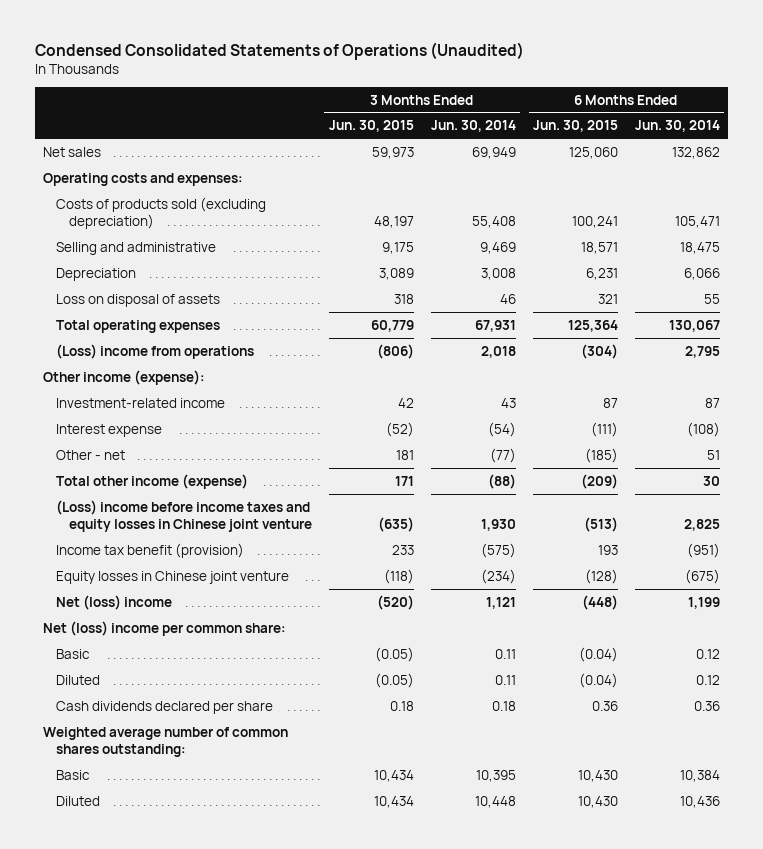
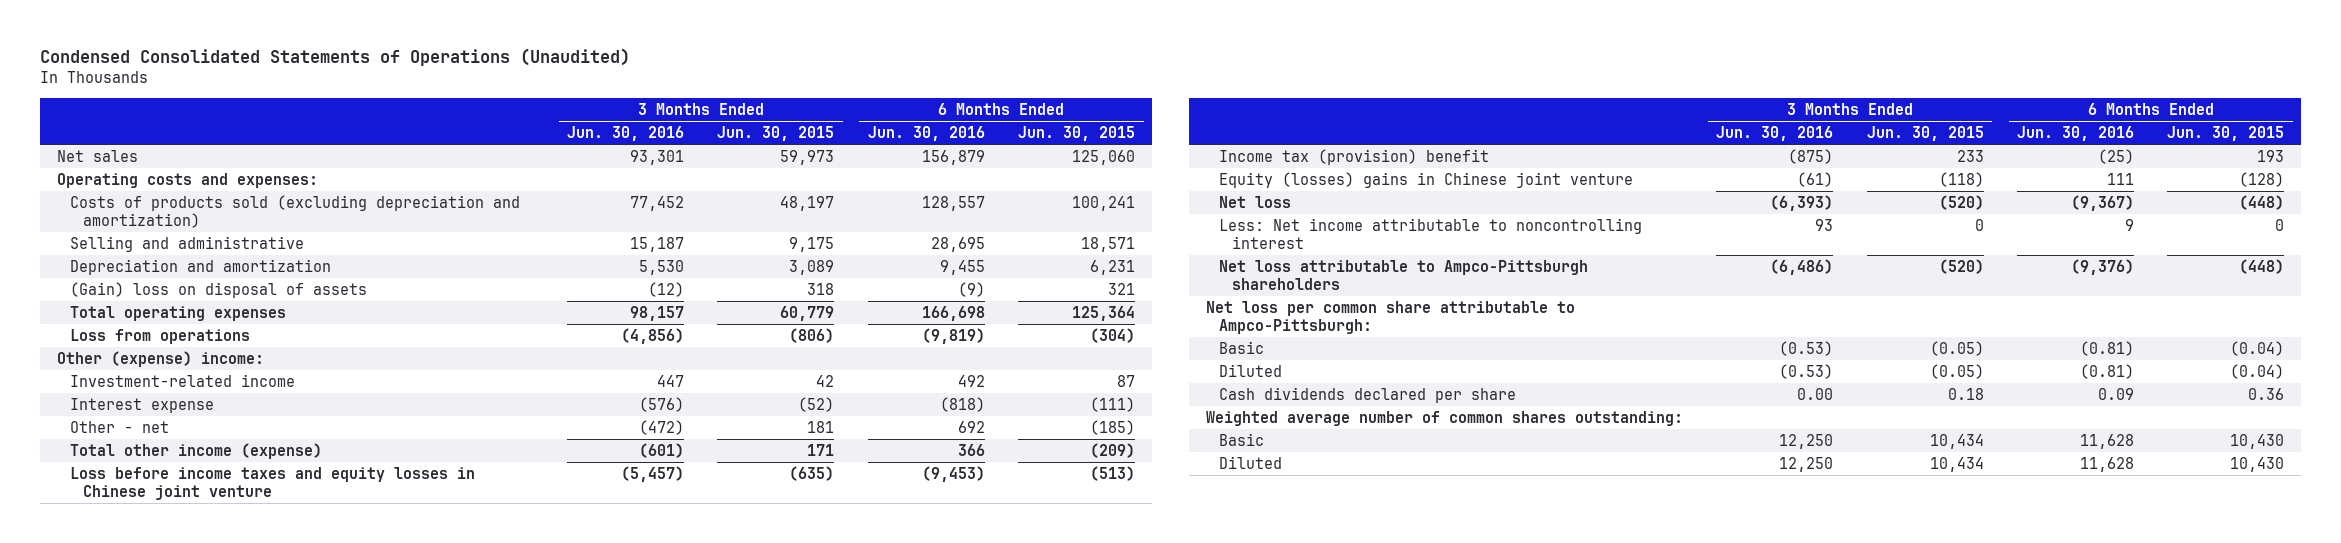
[430,120,516,133] Jun. 30, 2014 -> none
[634,120,720,133] Jun. 30, 2014 -> none
none -> [567,126,685,142] Jun. 30, 2016
none -> [867,126,985,142] Jun. 30, 2016
[56,196,267,230] Costs of products sold (excluding depreciation) -> [69,194,520,228] Costs of products sold (excluding depreciation and amortization)
[56,267,137,281] Depreciation -> [69,258,331,275] Depreciation and amortization
[56,293,221,307] Loss on disposal of assets -> [69,281,367,298] (Gain) loss on disposal of assets
[56,343,255,359] (Loss) income from operations -> [69,328,250,344] Loss from operations
[43,369,206,385] Other income (expense): -> [56,350,264,367] Other (expense) income:
[56,499,312,533] (Loss) income before income taxes and equity losses in Chinese joint venture -> [69,466,475,500] Loss before income taxes and equity losses in Chinese joint venture
[56,542,245,558] Income tax benefit (provision) -> [1218,148,1489,165] Income tax (provision) benefit
[56,570,290,584] Equity losses in Chinese joint venture -> [1218,171,1633,188] Equity (losses) gains in Chinese joint venture
none -> [1218,195,1291,208] Net loss
none -> [1218,217,1642,249] Less: Net income attributable to noncontrolling interest
[56,594,173,610] Net (loss) income -> [1218,259,1588,290] Net loss attributable to Ampco-Pittsburgh shareholders
[43,620,287,636] Net (loss) income per common share: -> [1205,300,1575,334] Net loss per common share attributable to Ampco-Pittsburgh:

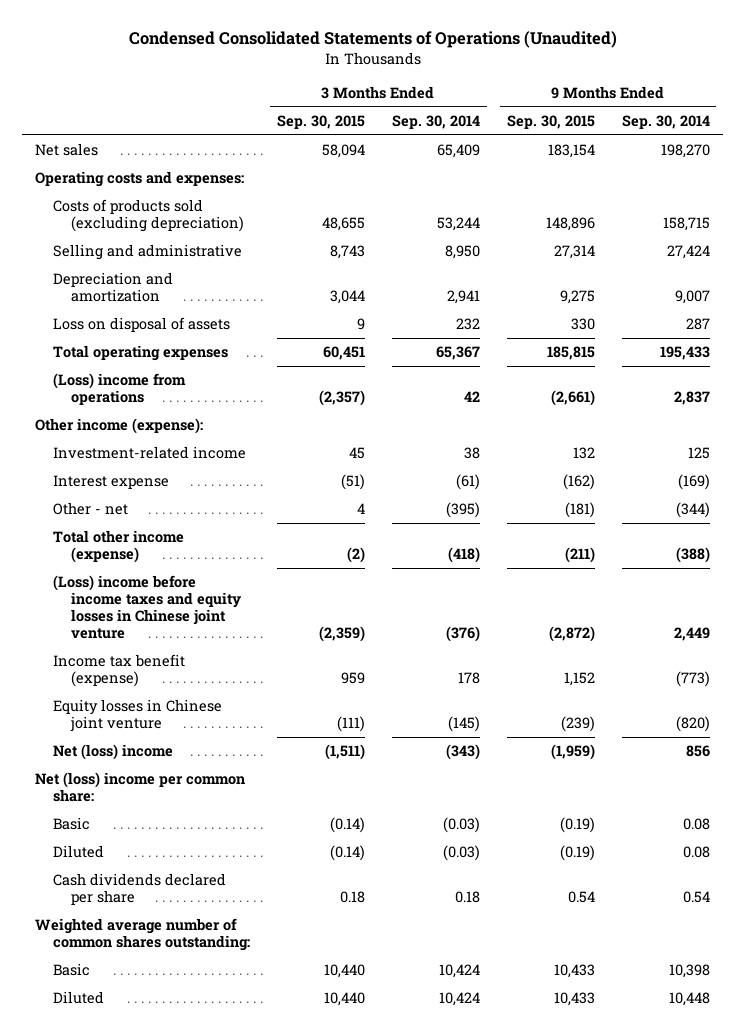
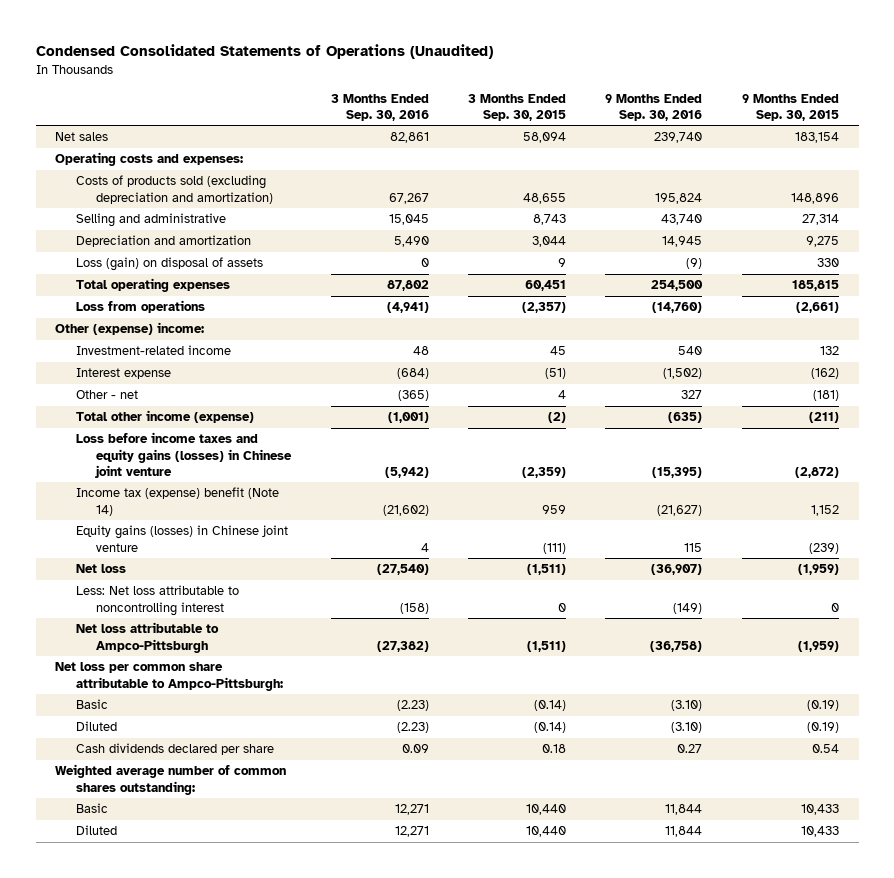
[391,115,480,130] Sep. 30, 2014 -> none
[621,115,710,130] Sep. 30, 2014 -> none
none -> [330,93,429,121] 3 Months Ended Sep. 30, 2016
none -> [605,93,703,121] 9 Months Ended Sep. 30, 2016
[52,199,244,233] Costs of products sold (excluding depreciation) -> [75,175,274,204] Costs of products sold (excluding depreciation and amortization)
[52,317,230,333] Loss on disposal of assets -> [75,257,263,272] Loss (gain) on disposal of assets
[52,373,186,406] (Loss) income from operations -> [75,300,205,314] Loss from operations
[35,418,204,435] Other income (expense): -> [55,322,205,336] Other (expense) income:
[52,575,241,640] (Loss) income before income taxes and equity losses in Chinese joint venture -> [75,432,293,478] Loss before income taxes and equity gains (losses) in Chinese joint venture
[52,654,185,688] Income tax benefit (expense) -> [75,487,279,516] Income tax (expense) benefit (Note 14)
[52,699,222,733] Equity losses in Chinese joint venture -> [75,525,288,552] Equity gains (losses) in Chinese joint venture
none -> [75,564,126,574] Net loss
none -> [75,585,239,616] Less: Net loss attributable to noncontrolling interest
[52,744,173,761] Net (loss) income -> [75,622,219,653] Net loss attributable to Ampco-Pittsburgh
[35,772,246,803] Net (loss) income per common share: -> [55,662,283,691] Net loss per common share attributable to Ampco-Pittsburgh:

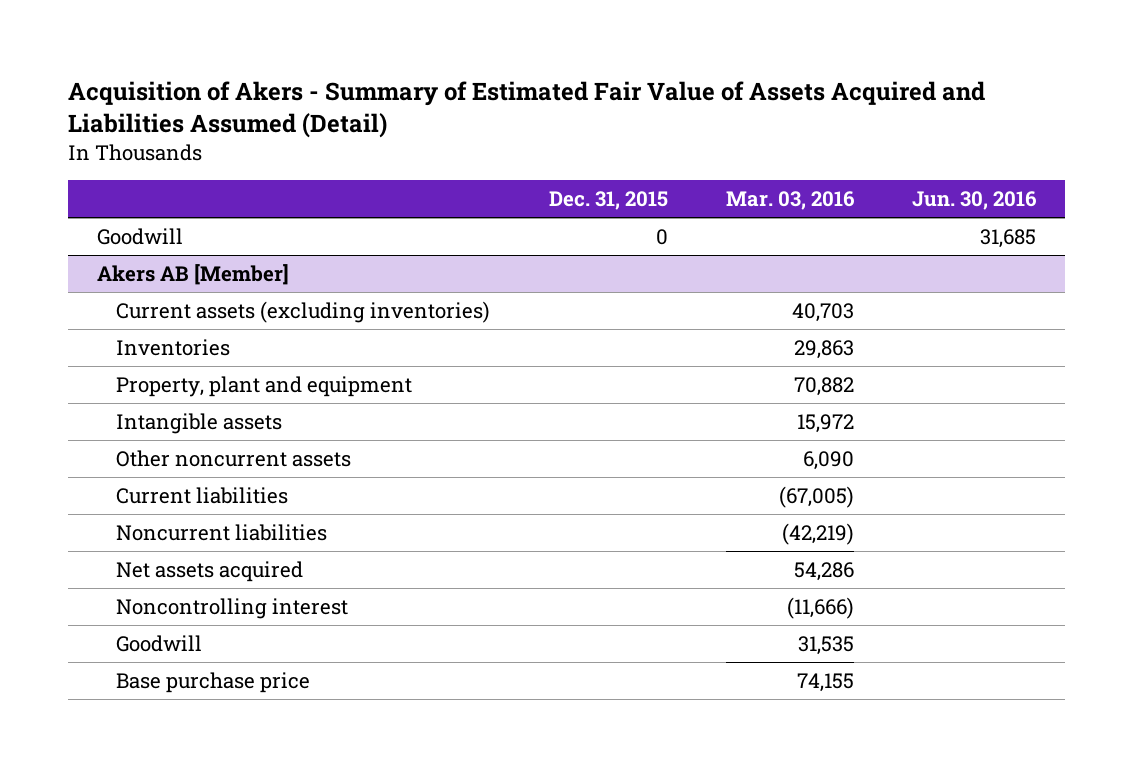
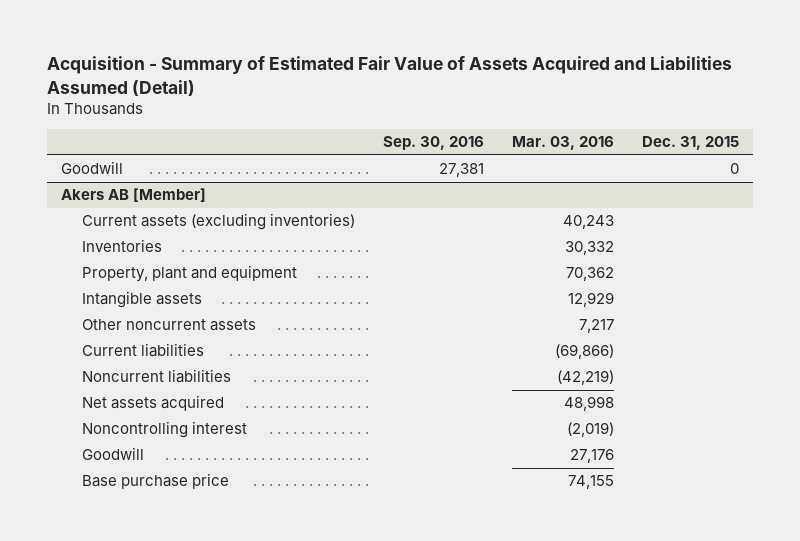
[67,80,985,138] Acquisition of Akers - Summary of Estimated Fair Value of Assets Acquired and Liabilities Assumed (Detail) -> [46,56,732,96] Acquisition - Summary of Estimated Fair Value of Assets Acquired and Liabilities Assumed (Detail)
[912,191,1038,211] Jun. 30, 2016 -> none
none -> [382,136,484,151] Sep. 30, 2016
[791,302,854,322] 40,703 -> [563,215,615,230] 40,243
[793,339,854,359] 29,863 -> [565,241,615,256] 30,332
[793,376,854,396] 70,882 -> [566,267,615,282] 70,362
[796,413,854,433] 15,972 -> [568,292,615,308] 12,929
[802,450,854,470] 6,090 -> [579,319,615,334] 7,217
[778,485,854,508] (67,005) -> [555,344,615,360] (69,866)
[793,561,854,581] 54,286 -> [564,396,615,412] 48,998
[786,596,854,619] (11,666) -> [567,422,615,438] (2,019)
[797,635,854,655] 31,535 -> [570,449,615,464] 27,176

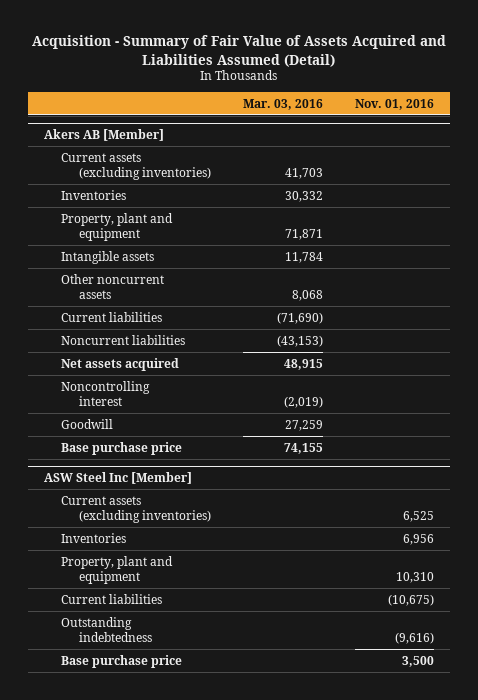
[46,56,732,96] Acquisition - Summary of Estimated Fair Value of Assets Acquired and Liabilities Assumed (Detail) -> [31,35,446,67] Acquisition - Summary of Fair Value of Assets Acquired and Liabilities Assumed (Detail)
[382,136,484,151] Sep. 30, 2016 -> none
[642,136,740,151] Dec. 31, 2015 -> none
none -> [354,98,434,110] Nov. 01, 2016
[60,161,123,175] Goodwill -> none
[563,215,615,230] 40,243 -> [284,167,323,179] 41,703
[566,267,615,282] 70,362 -> [284,228,323,240] 71,871
[568,292,615,308] 12,929 -> [284,251,323,263] 11,784
[579,319,615,334] 7,217 -> [291,289,323,301] 8,068
[555,344,615,360] (69,866) -> [276,311,323,324] (71,690)
[557,370,615,386] (42,219) -> [276,334,323,347] (43,153)
[564,396,615,412] 48,998 -> [283,358,323,370] 48,915
[570,449,615,464] 27,176 -> [284,419,323,431] 27,259
none -> [44,472,193,485] ASW Steel Inc [Member]
none -> [61,495,211,523] Current assets (excluding inventories)
none -> [61,532,127,543] Inventories
none -> [61,555,174,584] Property, plant and equipment
none -> [61,593,163,604] Current liabilities
none -> [61,616,152,642] Outstanding indebtedness
none -> [61,654,183,668] Base purchase price

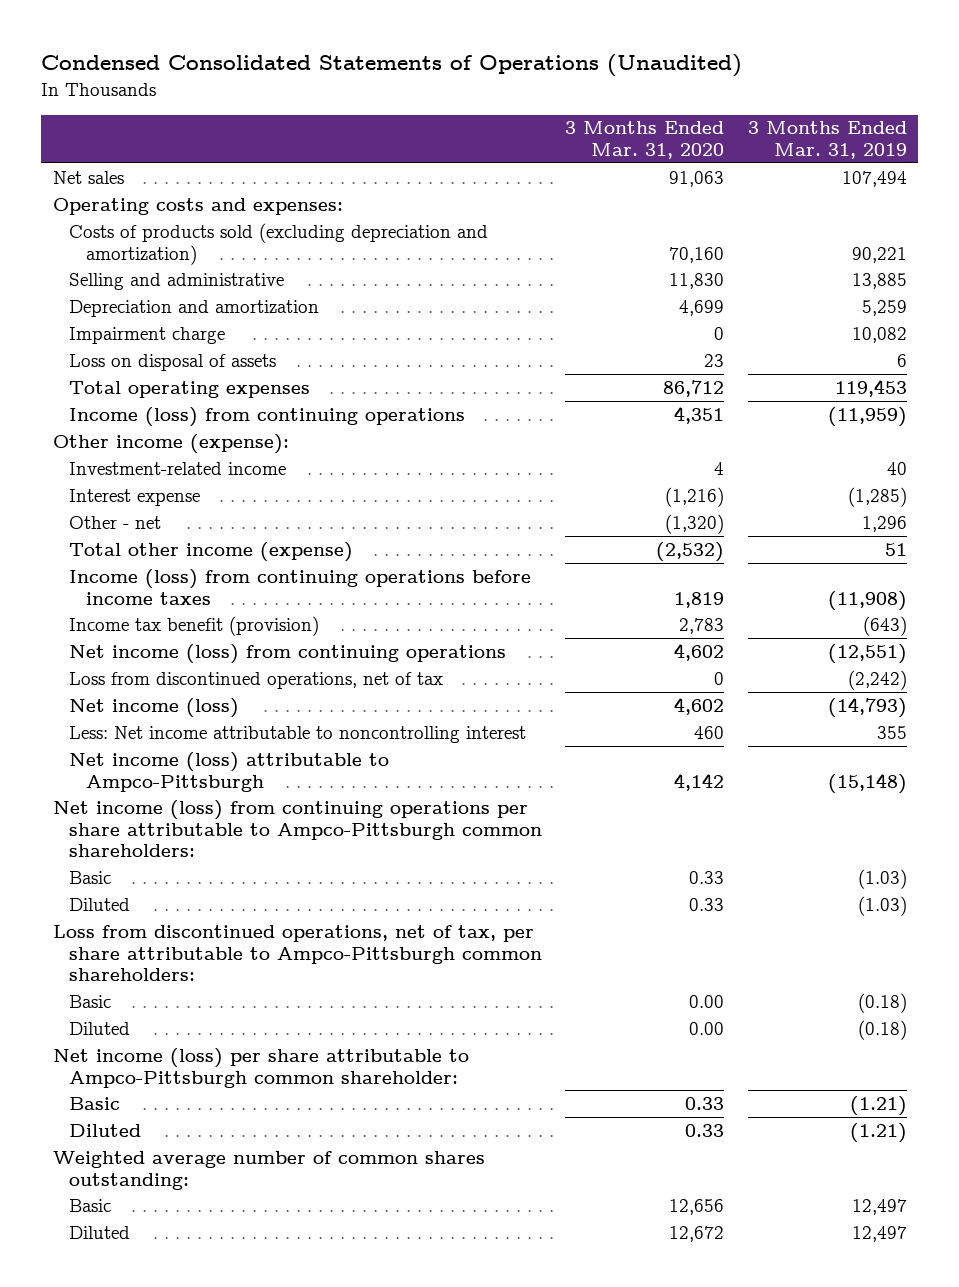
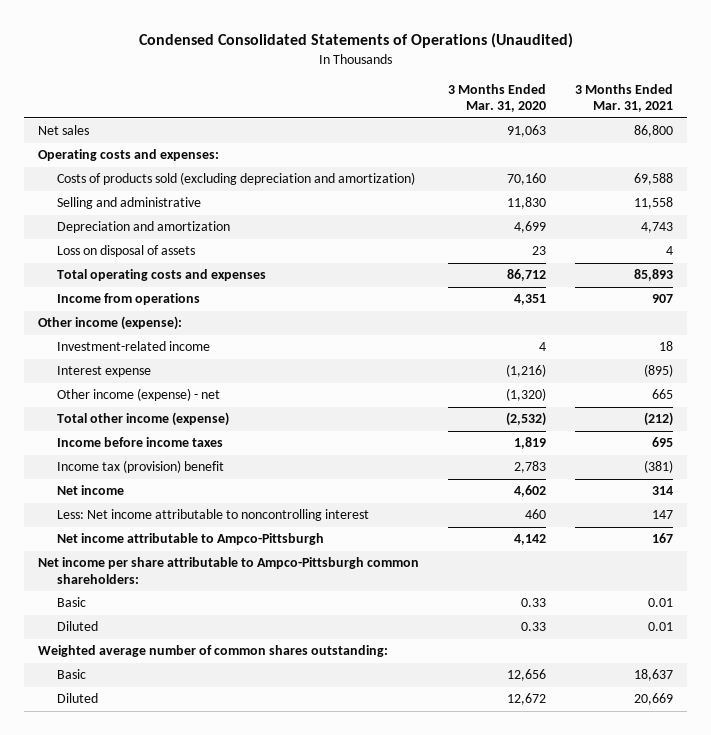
[747,121,907,160] 3 Months Ended Mar. 31, 2019 -> none
none -> [574,83,673,113] 3 Months Ended Mar. 31, 2021
[69,326,226,344] Impairment charge -> none
[69,380,311,398] Total operating expenses -> [57,269,267,282] Total operating costs and expenses
[69,406,466,427] Income (loss) from continuing operations -> [57,293,201,306] Income from operations
[69,515,162,529] Other - net -> [57,388,221,402] Other income (expense) - net
[69,643,507,664] Net income (loss) from continuing operations -> none
[69,671,444,689] Loss from discontinued operations, net of tax -> none
[69,568,532,605] Income (loss) from continuing operations before income taxes -> [57,437,224,448] Income before income taxes
[69,615,320,636] Income tax benefit (provision) -> [57,460,225,474] Income tax (provision) benefit
[69,697,240,718] Net income (loss) -> [57,485,125,496] Net income
[69,870,112,884] Basic -> none
[69,897,131,911] Diluted -> none
[52,924,543,982] Loss from discontinued operations, net of tax, per share attributable to Ampco-Pittsburgh common shareholders: -> none
[69,994,112,1008] Basic -> none
[69,1021,131,1035] Diluted -> none
[52,1047,469,1088] Net income (loss) per share attributable to Ampco-Pittsburgh common shareholder: -> none
[69,751,390,792] Net income (loss) attributable to Ampco-Pittsburgh -> [57,533,325,546] Net income attributable to Ampco-Pittsburgh
[52,799,543,858] Net income (loss) from continuing operations per share attributable to Ampco-Pittsburgh common shareholders: -> [38,557,420,584] Net income per share attributable to Ampco-Pittsburgh common shareholders:

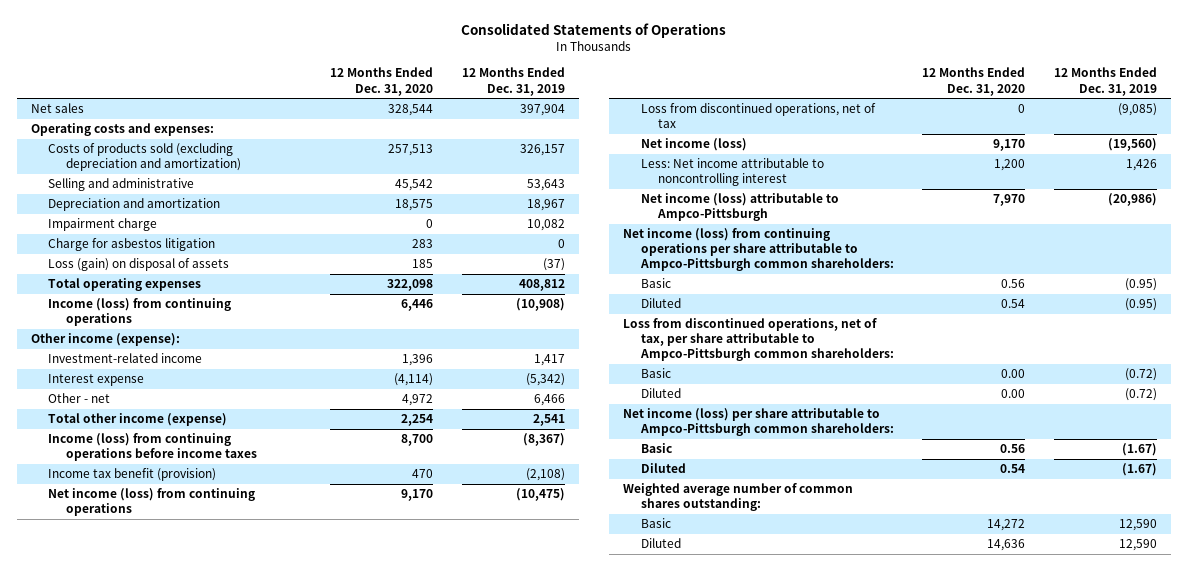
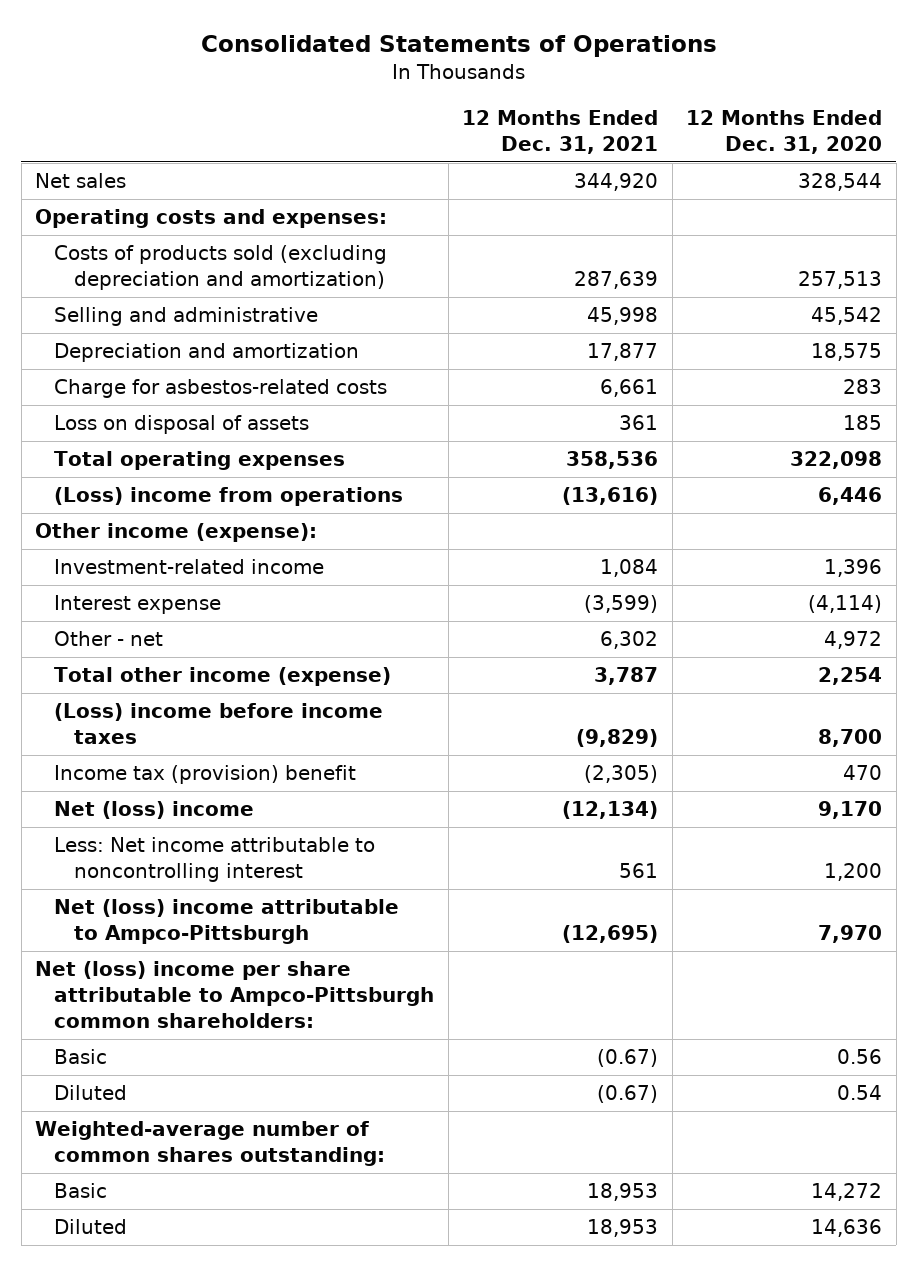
[461,67,565,96] 12 Months Ended Dec. 31, 2019 -> none
none -> [462,109,659,154] 12 Months Ended Dec. 31, 2021
[48,218,158,232] Impairment charge -> none
[48,238,216,252] Charge for asbestos litigation -> [54,379,388,399] Charge for asbestos-related costs
[48,258,230,272] Loss (gain) on disposal of assets -> [54,415,310,435] Loss on disposal of assets
[48,298,232,327] Income (loss) from continuing operations -> [54,487,404,507] (Loss) income from operations
[48,488,256,517] Net income (loss) from continuing operations -> none
[640,103,876,129] Loss from discontinued operations, net of tax -> none
[48,433,257,462] Income (loss) from continuing operations before income taxes -> [54,703,384,745] (Loss) income before income taxes
[48,468,217,482] Income tax benefit (provision) -> [54,765,357,785] Income tax (provision) benefit
[640,138,747,152] Net income (loss) -> [54,801,255,820] Net (loss) income
[623,228,894,272] Net income (loss) from continuing operations per share attributable to Ampco-Pittsburgh common shareholders: -> none
[640,278,671,289] Basic -> none
[640,298,681,309] Diluted -> none
[623,318,894,362] Loss from discontinued operations, net of tax, per share attributable to Ampco-Pittsburgh common shareholders: -> none
[640,368,671,379] Basic -> none
[640,388,681,399] Diluted -> none
[640,193,839,222] Net income (loss) attributable to Ampco-Pittsburgh -> [54,899,400,945] Net (loss) income attributable to Ampco-Pittsburgh
[623,408,894,437] Net income (loss) per share attributable to Ampco-Pittsburgh common shareholders: -> [35,961,435,1029] Net (loss) income per share attributable to Ampco-Pittsburgh common shareholders:
[623,483,854,512] Weighted average number of common shares outstanding: -> [35,1121,386,1167] Weighted-average number of common shares outstanding:

